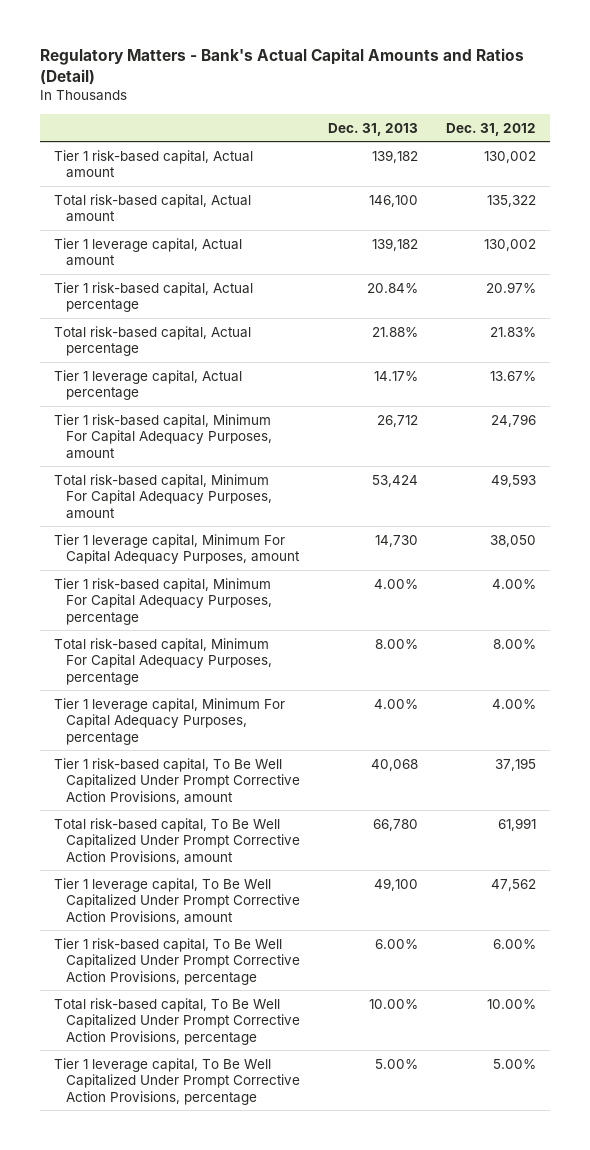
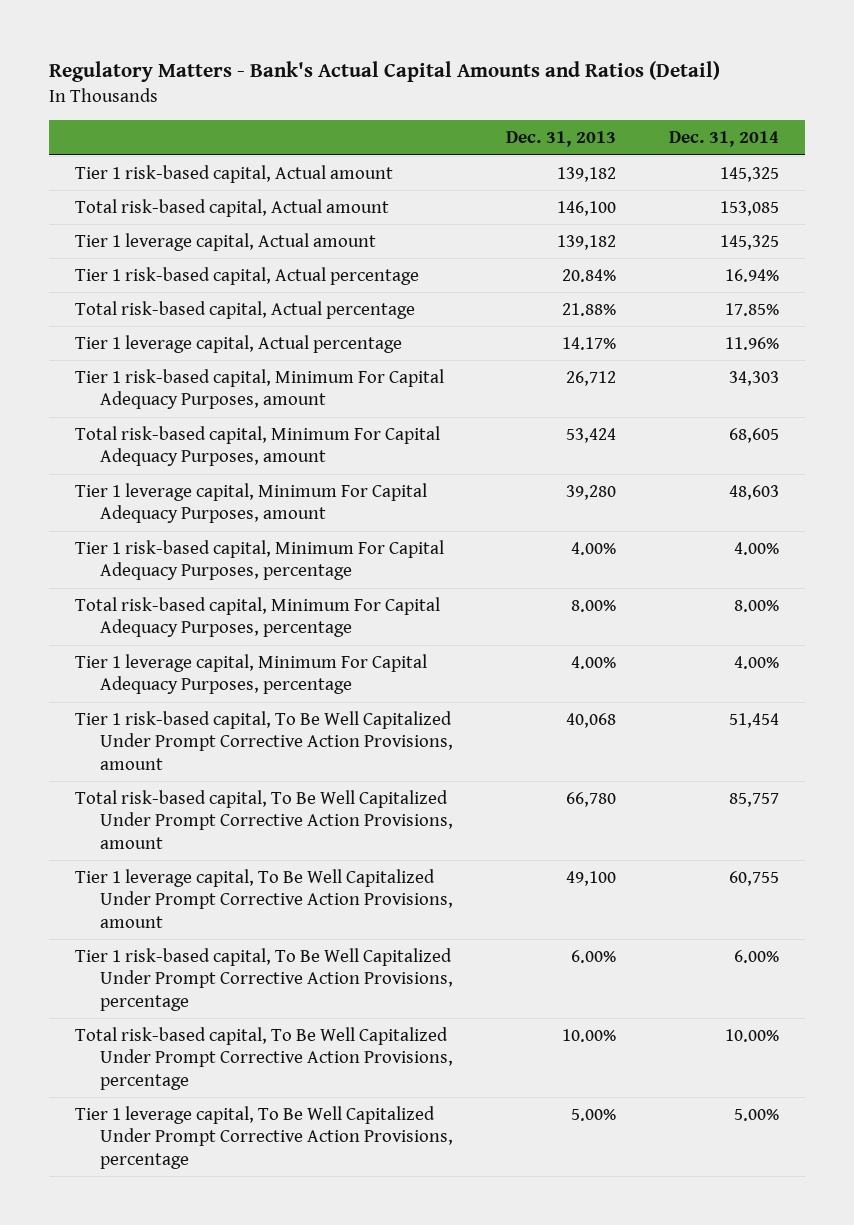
[446,122,537,136] Dec. 31, 2012 -> none
none -> [669,131,780,148] Dec. 31, 2014
[374,534,418,547] 14,730 -> [566,484,617,500] 39,280

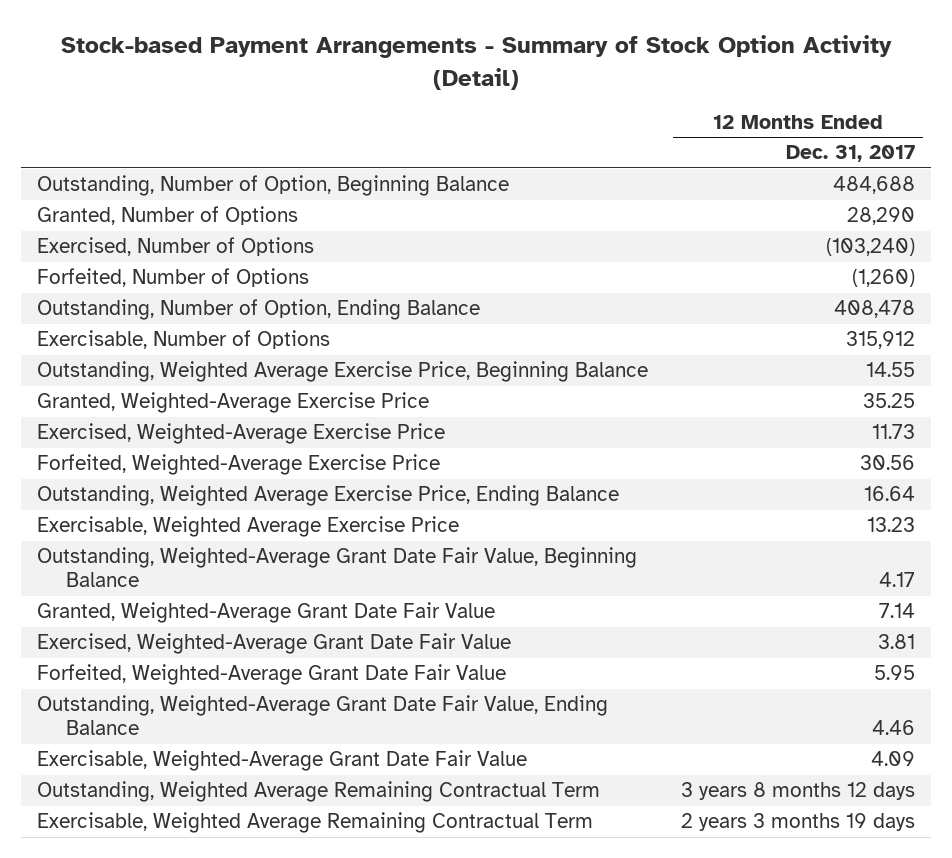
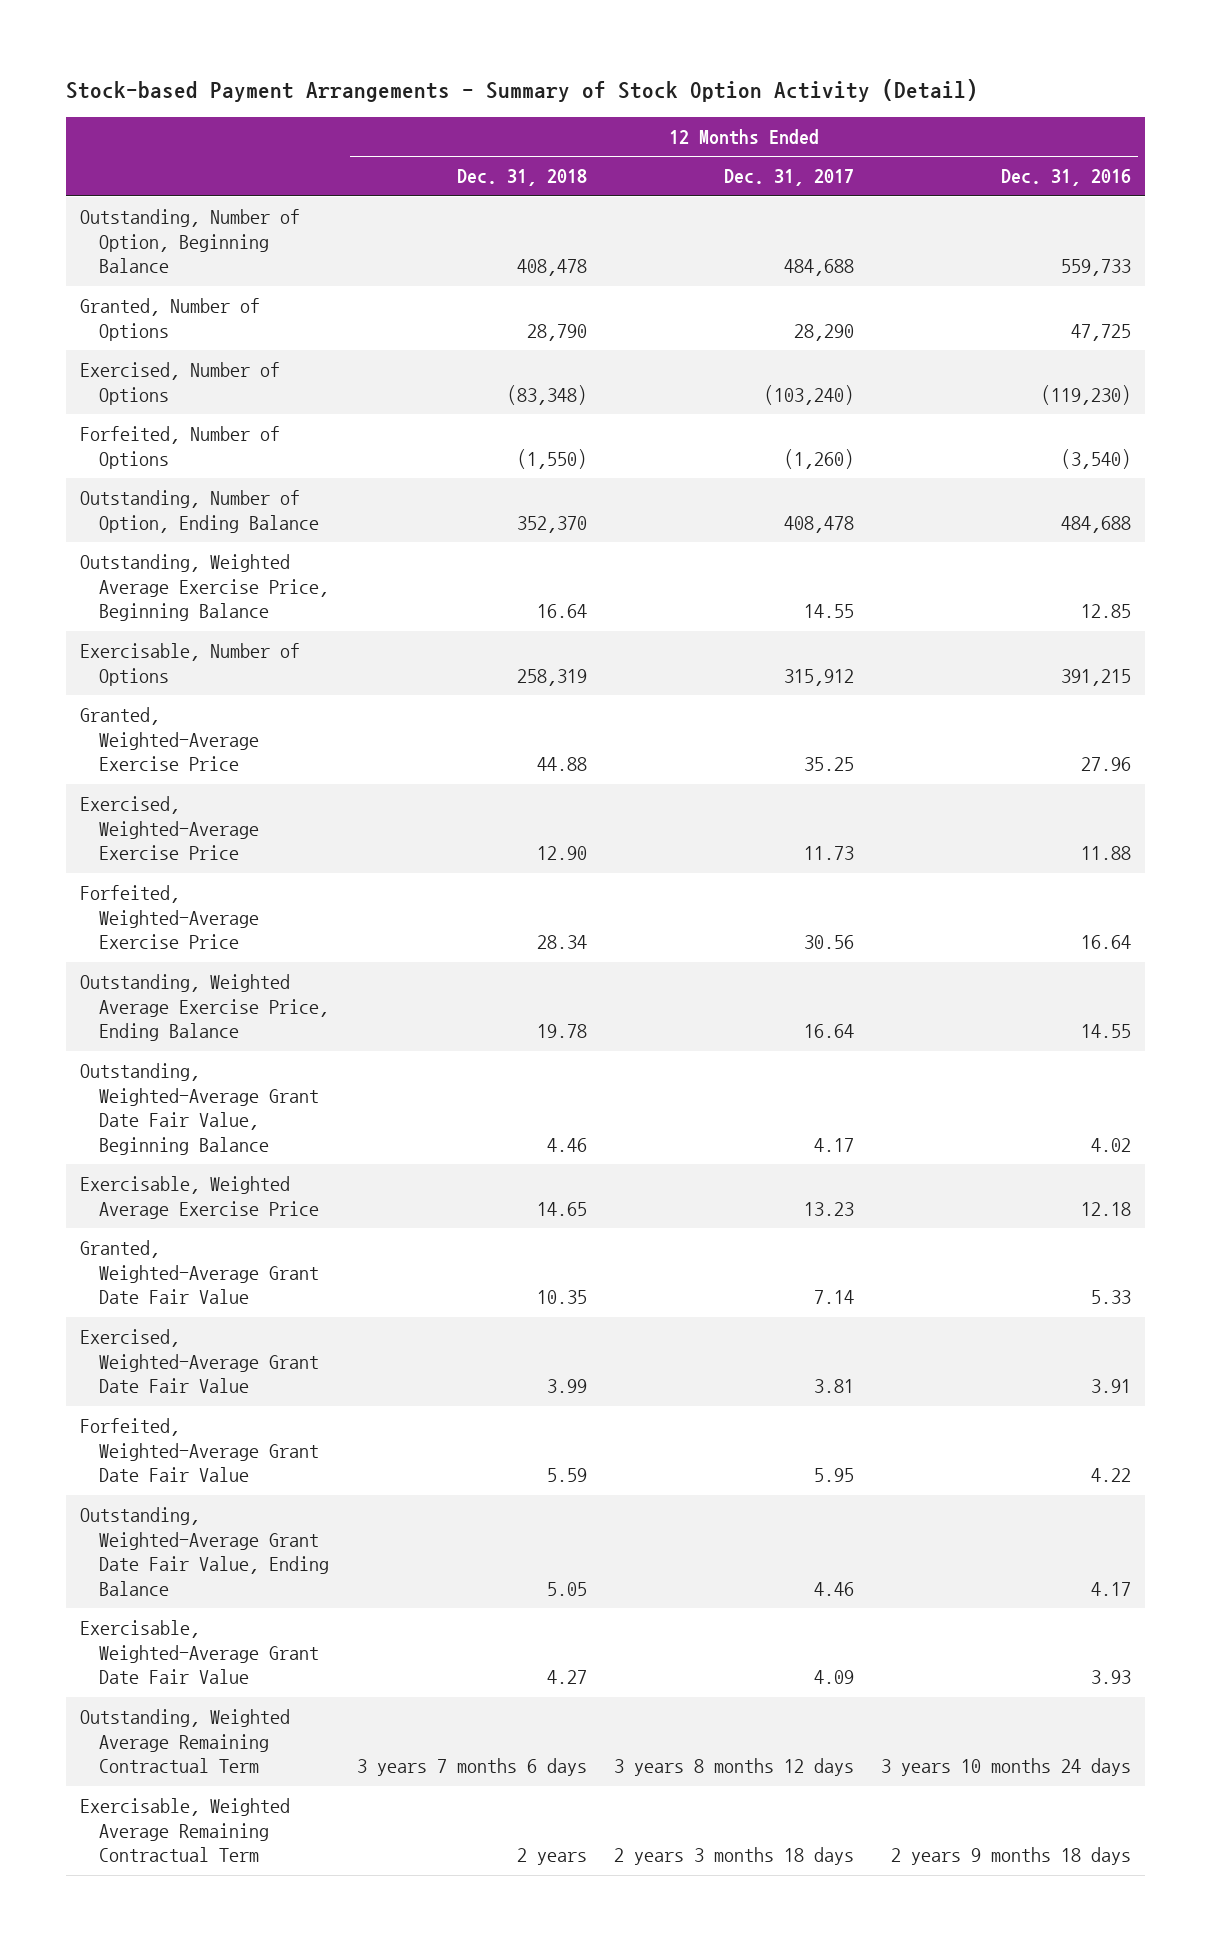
none -> [456,169,587,187] Dec. 31, 2018
none -> [1001,169,1132,187] Dec. 31, 2016
[37,330,331,350] Exercisable, Number of Options -> [79,643,300,686] Exercisable, Number of Options
[37,516,460,538] Exercisable, Weighted Average Exercise Price -> [79,1176,320,1219] Exercisable, Weighted Average Exercise Price
[680,813,915,832] 2 years 3 months 19 days -> [614,1847,855,1866] 2 years 3 months 18 days

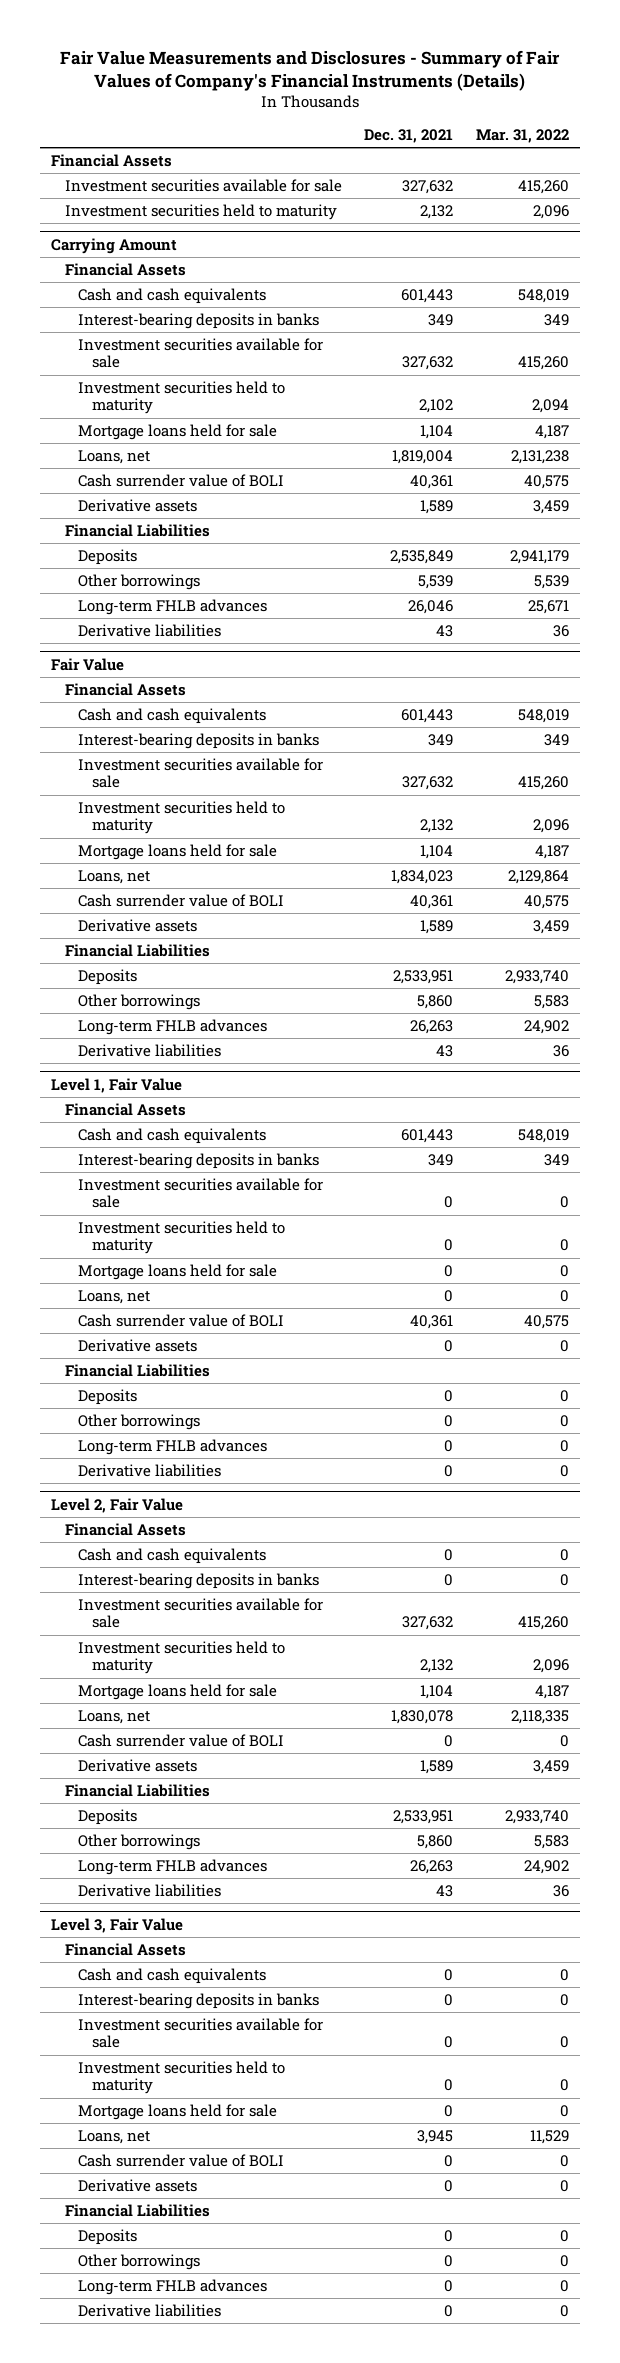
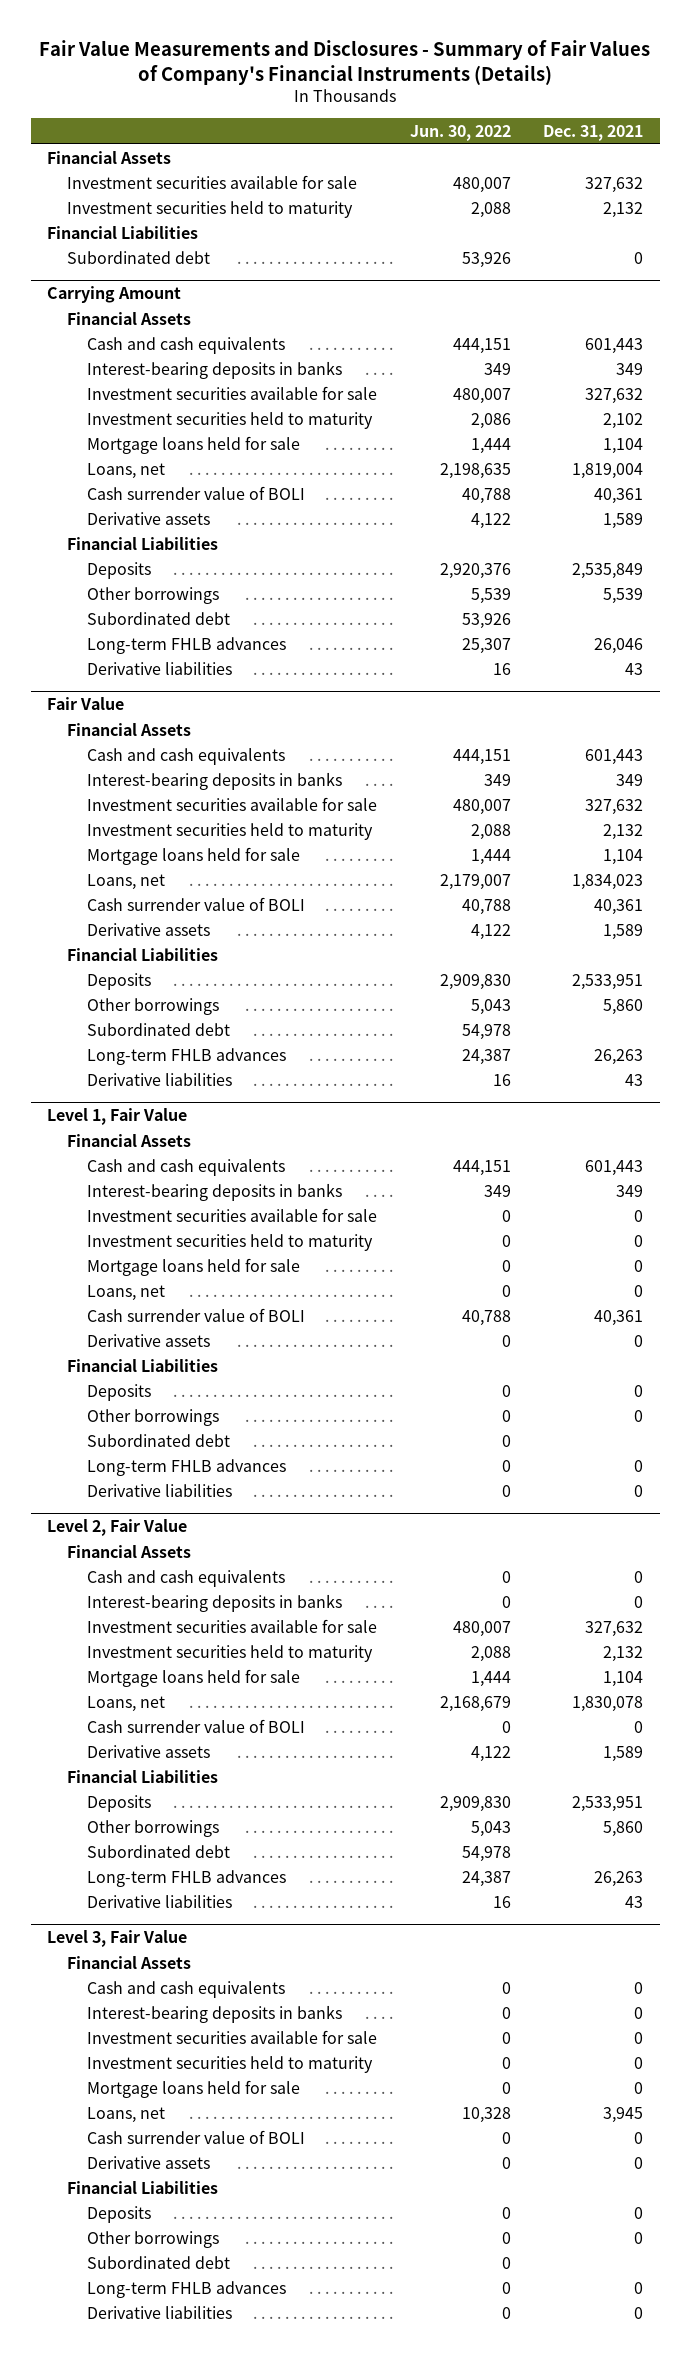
[475,129,569,144] Mar. 31, 2022 -> none
none -> [409,124,511,141] Jun. 30, 2022
none -> [47,225,199,239] Financial Liabilities
none -> [67,250,211,264] Subordinated debt
none -> [87,611,231,625] Subordinated debt
none -> [87,1022,231,1036] Subordinated debt
none -> [87,1433,231,1447] Subordinated debt
none -> [87,1844,231,1858] Subordinated debt
none -> [87,2255,231,2269] Subordinated debt

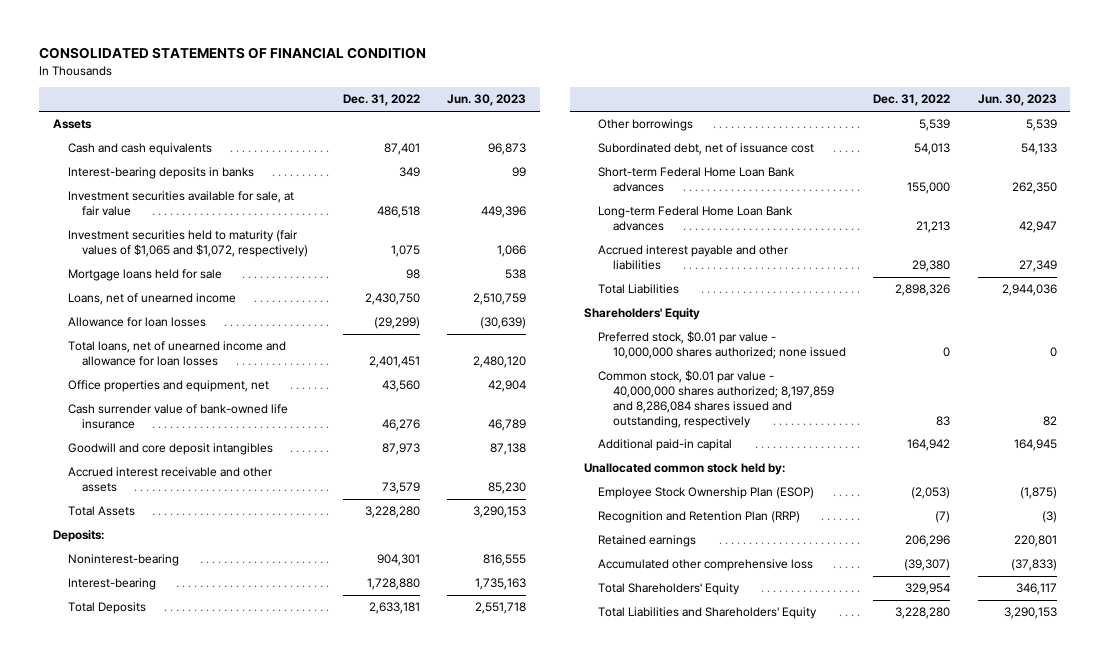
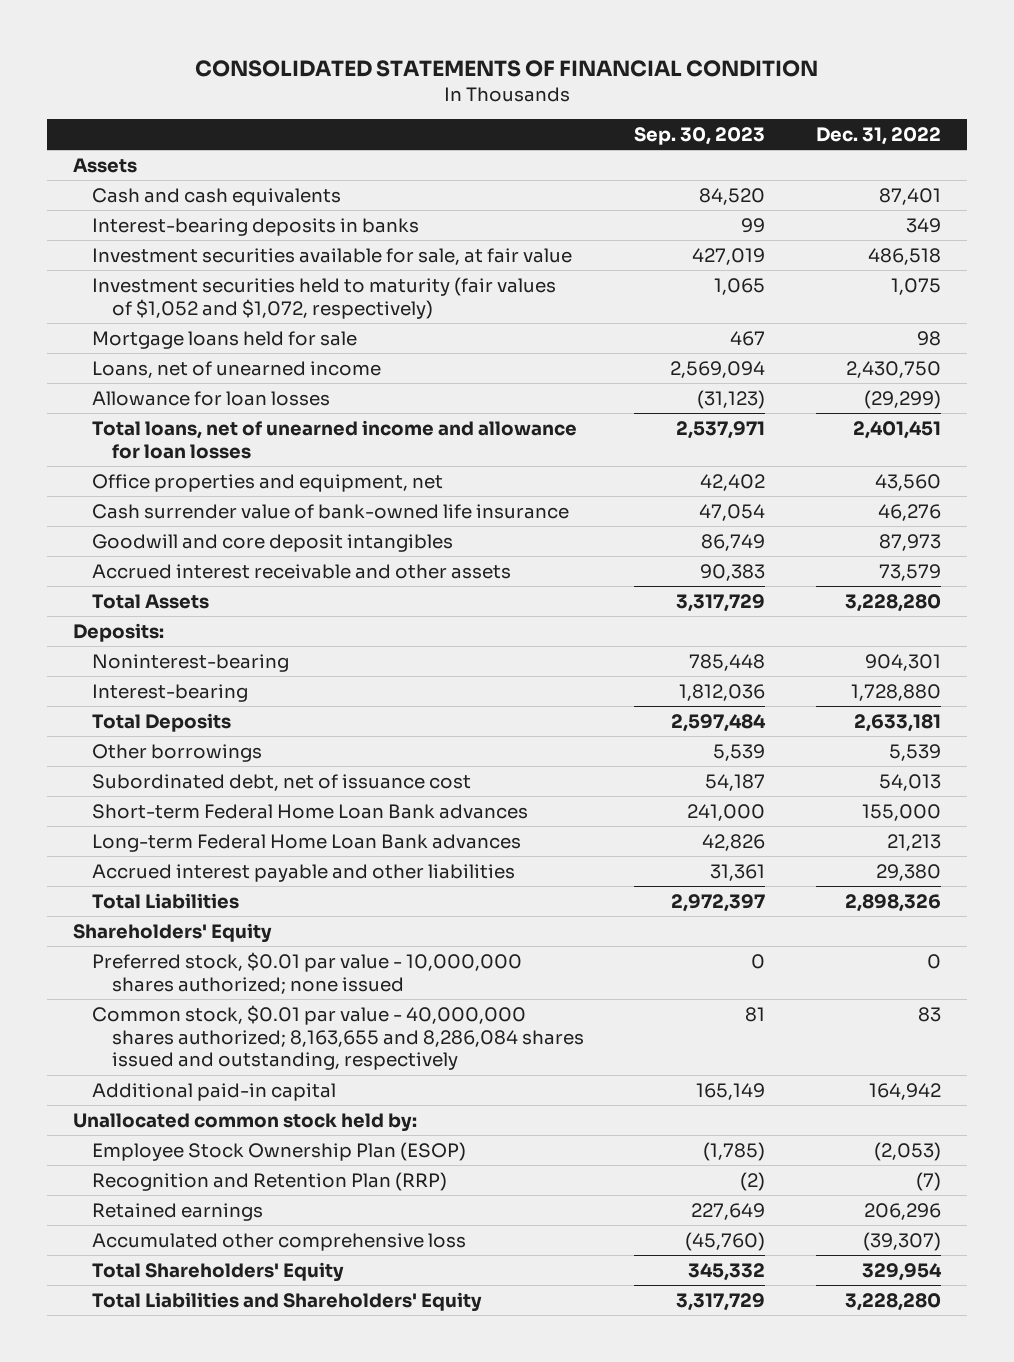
[446,94,526,107] Jun. 30, 2023 -> none
none -> [634,126,766,145] Sep. 30, 2023
[67,230,309,258] Investment securities held to maturity (fair values of $1,065 and $1,072, respectively) -> [92,276,557,319] Investment securities held to maturity (fair values of $1,052 and $1,072, respectively)
[598,370,834,428] Common stock, $0.01 par value - 40,000,000 shares authorized; 8,197,859 and 8,286,084 shares issued and outstanding, respectively -> [92,1004,584,1071] Common stock, $0.01 par value - 40,000,000 shares authorized; 8,163,655 and 8,286,084 shares issued and outstanding, respectively

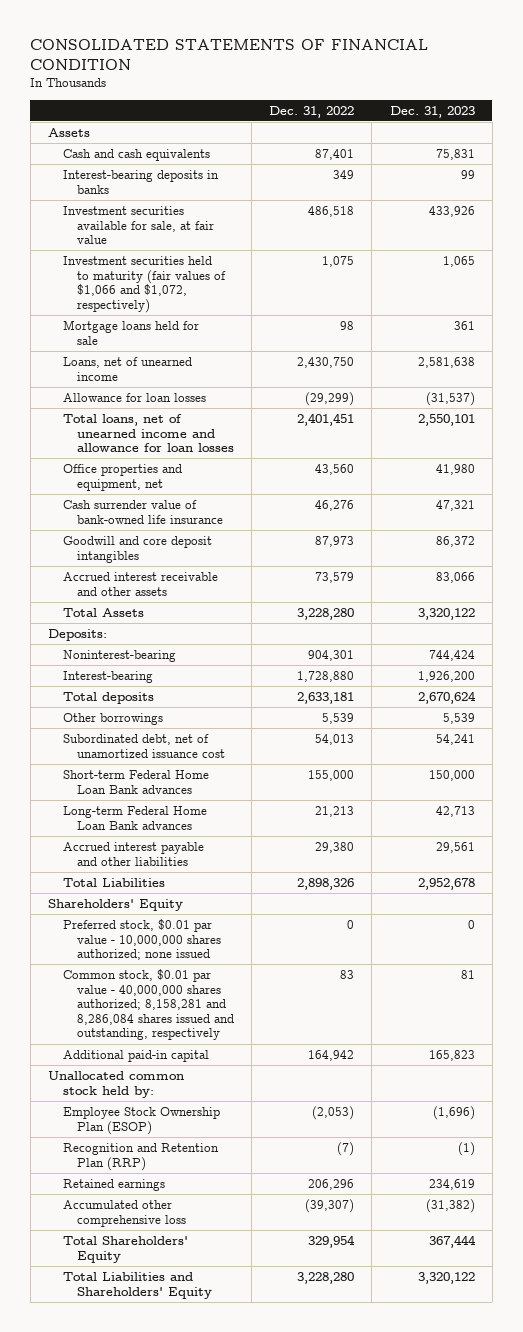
[634,126,766,145] Sep. 30, 2023 -> none
none -> [389,105,475,118] Dec. 31, 2023
[92,276,557,319] Investment securities held to maturity (fair values of $1,052 and $1,072, respectively) -> [62,255,226,313] Investment securities held to maturity (fair values of $1,066 and $1,072, respectively)
[92,712,232,732] Total Deposits -> [62,691,154,704] Total deposits
[92,773,472,791] Subordinated debt, net of issuance cost -> [62,733,225,758] Subordinated debt, net of unamortized issuance cost
[92,1004,584,1071] Common stock, $0.01 par value - 40,000,000 shares authorized; 8,163,655 and 8,286,084 shares issued and outstanding, respectively -> [62,968,234,1041] Common stock, $0.01 par value - 40,000,000 shares authorized; 8,158,281 and 8,286,084 shares issued and outstanding, respectively

